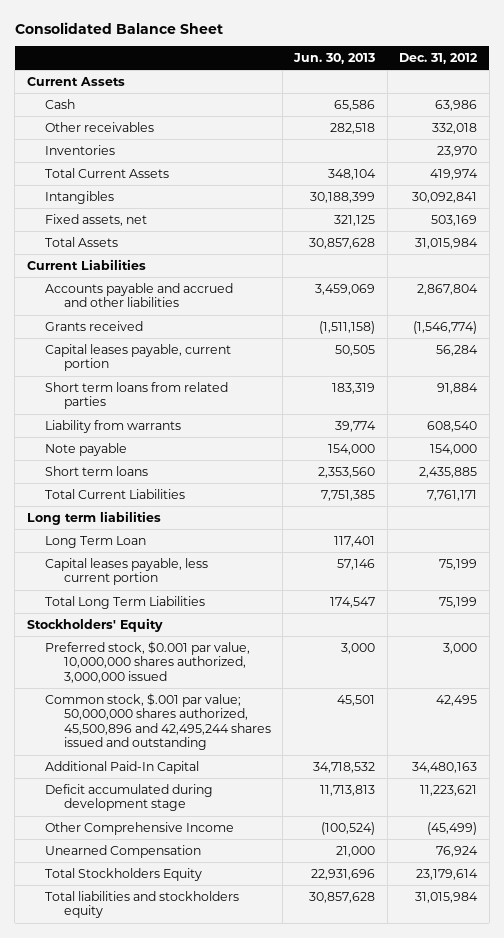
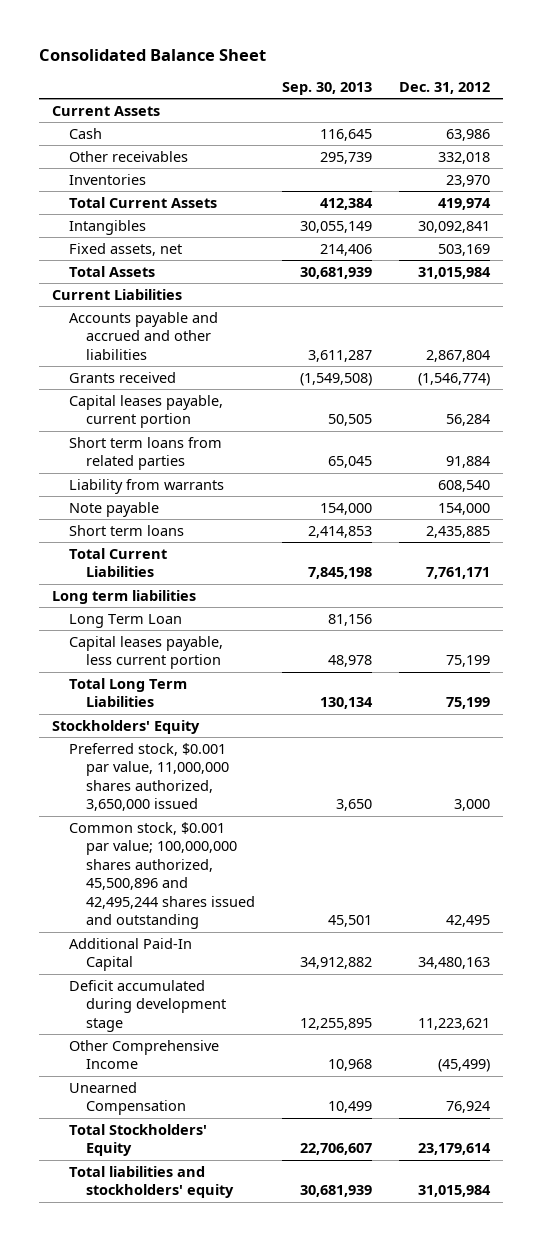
[293,52,376,64] Jun. 30, 2013 -> none
none -> [282,82,373,96] Sep. 30, 2013
[45,640,251,683] Preferred stock, $0.001 par value, 10,000,000 shares authorized, 3,000,000 issued -> [69,742,230,812] Preferred stock, $0.001 par value, 11,000,000 shares authorized, 3,650,000 issued
[45,692,271,751] Common stock, $.001 par value; 50,000,000 shares authorized, 45,500,896 and 42,495,244 shares issued and outstanding -> [69,821,256,930] Common stock, $0.001 par value; 100,000,000 shares authorized, 45,500,896 and 42,495,244 shares issued and outstanding
[45,867,203,881] Total Stockholders Equity -> [69,1123,208,1157] Total Stockholders' Equity
[45,890,240,919] Total liabilities and stockholders equity -> [69,1165,235,1199] Total liabilities and stockholders' equity

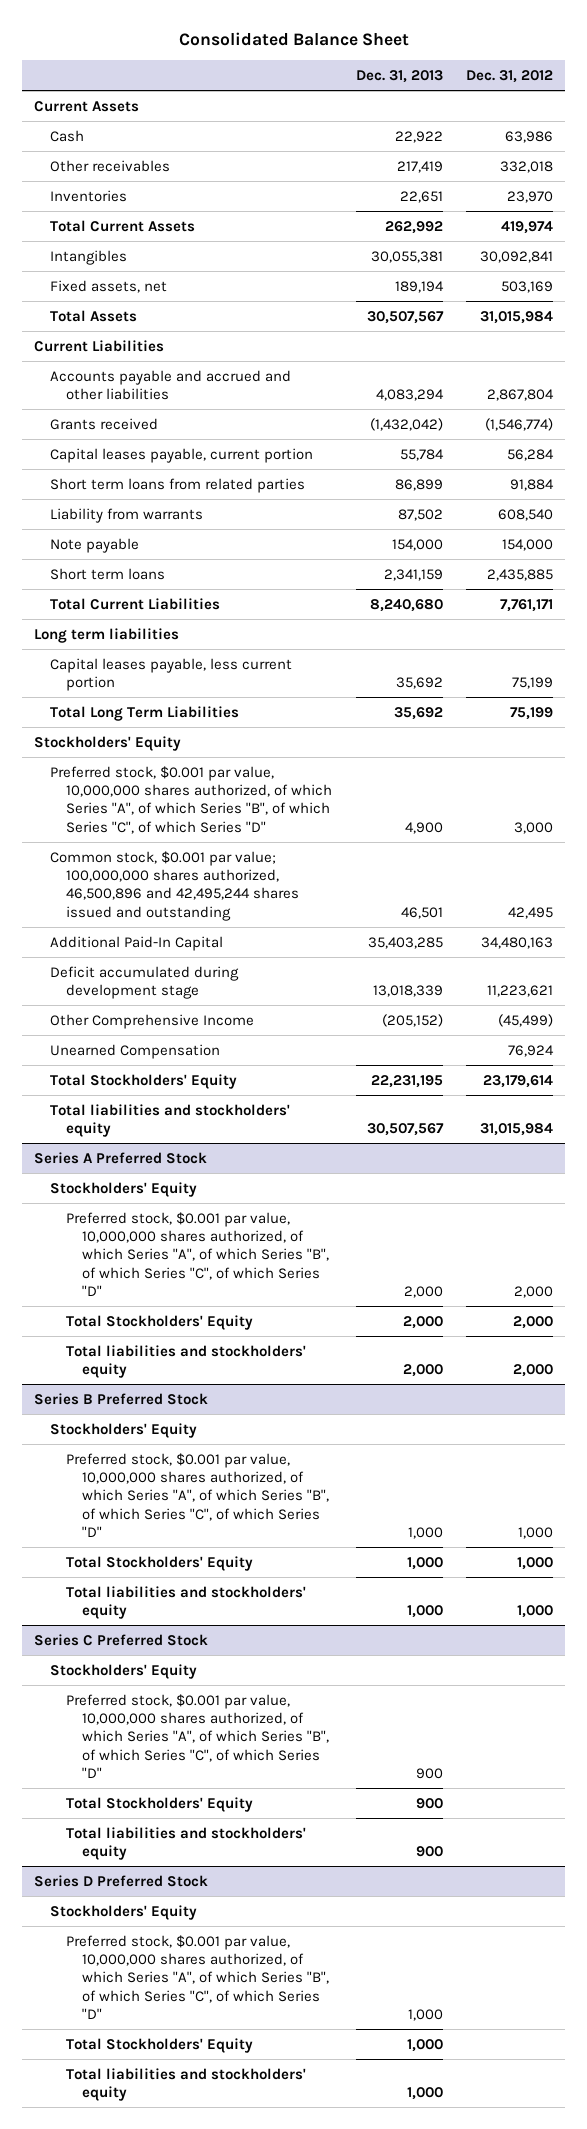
[282,82,373,96] Sep. 30, 2013 -> none
none -> [355,70,443,84] Dec. 31, 2013
[69,613,183,628] Long Term Loan -> none
[69,742,230,812] Preferred stock, $0.001 par value, 11,000,000 shares authorized, 3,650,000 issued -> [49,765,332,834] Preferred stock, $0.001 par value, 10,000,000 shares authorized, of which Series "A", of which Series "B", of which Series "C", of which Series "D"
[69,821,256,930] Common stock, $0.001 par value; 100,000,000 shares authorized, 45,500,896 and 42,495,244 shares issued and outstanding -> [49,850,299,921] Common stock, $0.001 par value; 100,000,000 shares authorized, 46,500,896 and 42,495,244 shares issued and outstanding
none -> [33,1151,207,1164] Series A Preferred Stock
none -> [49,1181,197,1197] Stockholders' Equity
none -> [65,1211,329,1296] Preferred stock, $0.001 par value, 10,000,000 shares authorized, of which Series "A", of which Series "B", of which Series "C", of which Series "D"
none -> [65,1314,253,1330] Total Stockholders' Equity
none -> [65,1344,306,1378] Total liabilities and stockholders' equity
none -> [33,1392,208,1405] Series B Preferred Stock
none -> [49,1422,197,1438] Stockholders' Equity
none -> [65,1452,329,1537] Preferred stock, $0.001 par value, 10,000,000 shares authorized, of which Series "A", of which Series "B", of which Series "C", of which Series "D"
none -> [65,1555,253,1571] Total Stockholders' Equity
none -> [65,1585,306,1619] Total liabilities and stockholders' equity
none -> [33,1633,208,1646] Series C Preferred Stock
none -> [49,1663,197,1679] Stockholders' Equity
none -> [65,1693,329,1778] Preferred stock, $0.001 par value, 10,000,000 shares authorized, of which Series "A", of which Series "B", of which Series "C", of which Series "D"
none -> [65,1796,253,1812] Total Stockholders' Equity
none -> [65,1826,306,1860] Total liabilities and stockholders' equity
none -> [33,1874,208,1887] Series D Preferred Stock
none -> [49,1904,197,1920] Stockholders' Equity
none -> [65,1934,329,2019] Preferred stock, $0.001 par value, 10,000,000 shares authorized, of which Series "A", of which Series "B", of which Series "C", of which Series "D"
none -> [65,2037,253,2053] Total Stockholders' Equity
none -> [65,2067,306,2101] Total liabilities and stockholders' equity

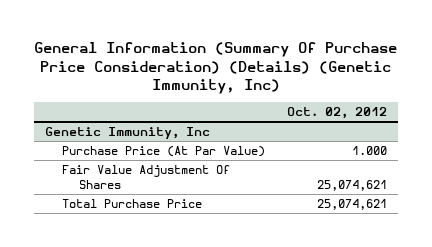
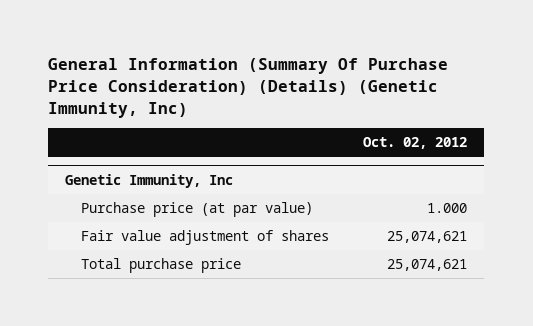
[62,146,266,158] Purchase Price (At Par Value) -> [81,202,314,218] Purchase price (at par value)
[62,165,231,189] Fair Value Adjustment Of Shares -> [81,230,330,246] Fair value adjustment of shares
[62,199,203,209] Total Purchase Price -> [81,258,242,274] Total purchase price

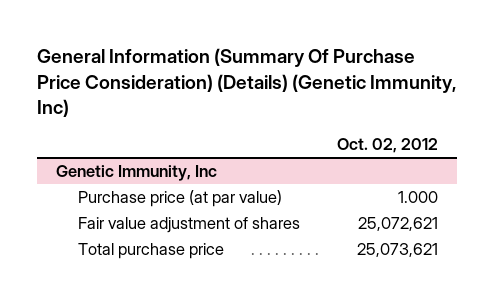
[387,231,468,244] 25,074,621 -> [358,217,439,232] 25,072,621
[387,259,468,272] 25,074,621 -> [357,243,439,258] 25,073,621

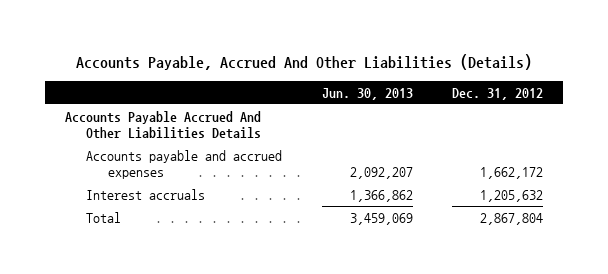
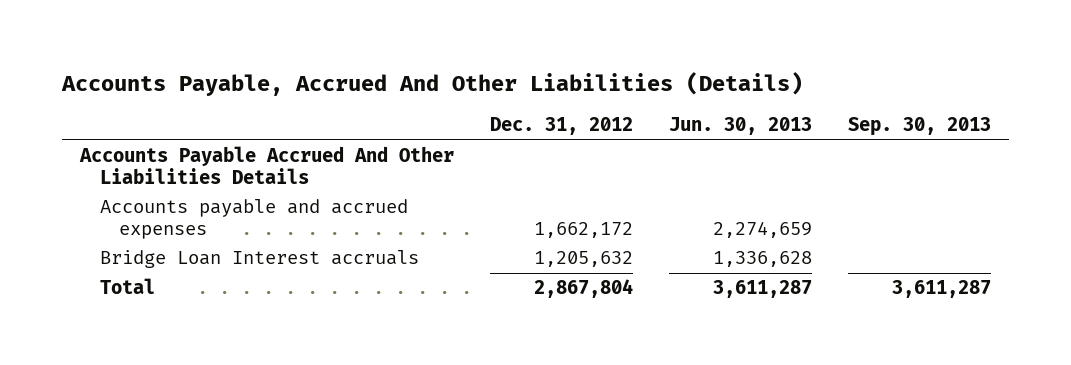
none -> [847,117,991,137] Sep. 30, 2013
[349,167,413,180] 2,092,207 -> [713,220,813,238] 2,274,659
[86,188,206,200] Interest accruals -> [99,250,419,269] Bridge Loan Interest accruals
[349,189,413,202] 1,366,862 -> [713,251,813,268] 1,336,628
[349,212,413,225] 3,459,069 -> [713,280,813,299] 3,611,287

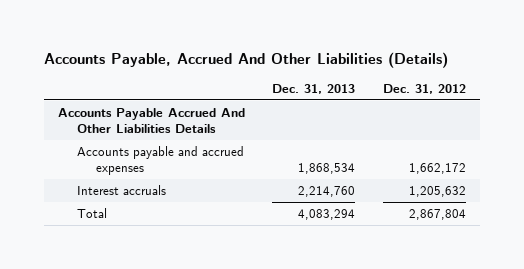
[669,117,813,136] Jun. 30, 2013 -> none
[847,117,991,137] Sep. 30, 2013 -> none
none -> [272,83,356,94] Dec. 31, 2013
[99,250,419,269] Bridge Loan Interest accruals -> [77,185,167,196] Interest accruals

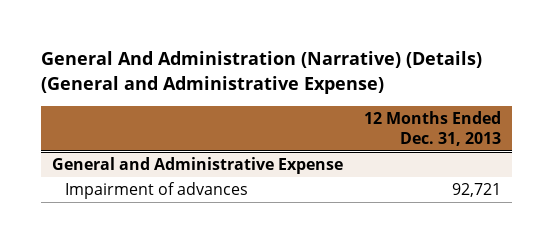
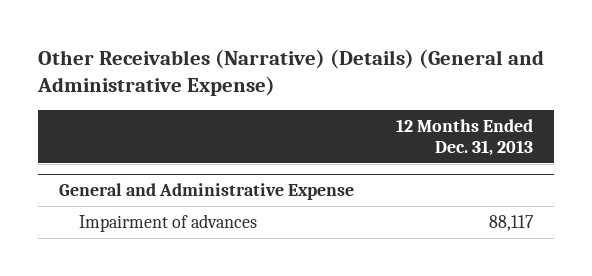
[40,51,482,94] General And Administration (Narrative) (Details) (General and Administrative Expense) -> [36,48,544,97] Other Receivables (Narrative) (Details) (General and Administrative Expense)
[452,182,502,197] 92,721 -> [489,214,535,231] 88,117

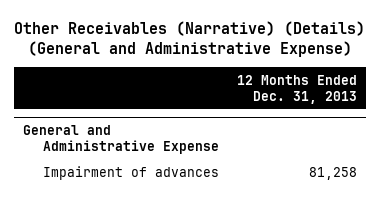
[489,214,535,231] 88,117 -> [308,166,357,180] 81,258

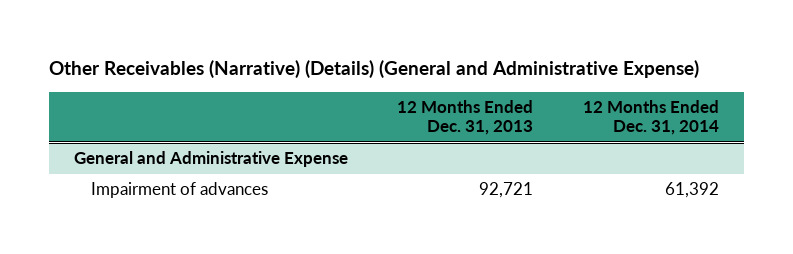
none -> [583,99,720,136] 12 Months Ended Dec. 31, 2014
[308,166,357,180] 81,258 -> [479,182,534,199] 92,721

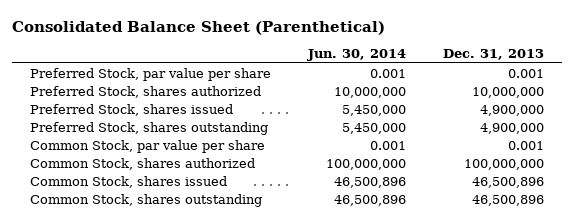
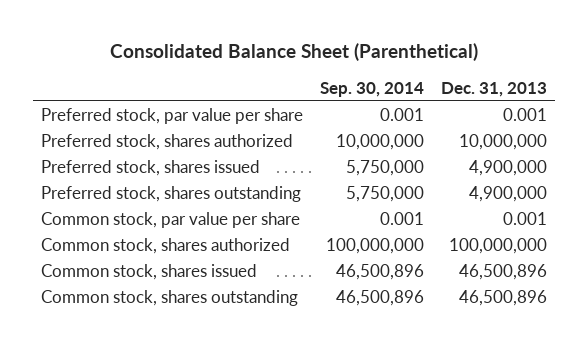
[306,49,406,62] Jun. 30, 2014 -> none
none -> [320,81,425,97] Sep. 30, 2014
[29,67,271,81] Preferred Stock, par value per share -> [41,107,304,124] Preferred stock, par value per share
[29,85,261,98] Preferred Stock, shares authorized -> [41,133,294,150] Preferred stock, shares authorized
[29,103,233,116] Preferred Stock, shares issued -> [41,159,261,176] Preferred stock, shares issued
[29,121,268,135] Preferred Stock, shares outstanding -> [41,185,302,202] Preferred stock, shares outstanding
[29,139,265,153] Common Stock, par value per share -> [41,211,301,228] Common stock, par value per share
[29,157,255,170] Common Stock, shares authorized -> [41,237,291,254] Common stock, shares authorized
[29,175,227,188] Common Stock, shares issued -> [41,263,258,280] Common stock, shares issued
[29,193,262,207] Common Stock, shares outstanding -> [41,289,299,306] Common stock, shares outstanding

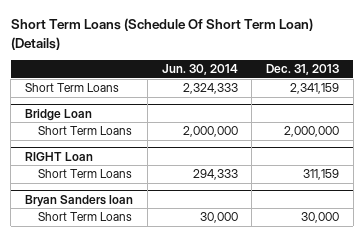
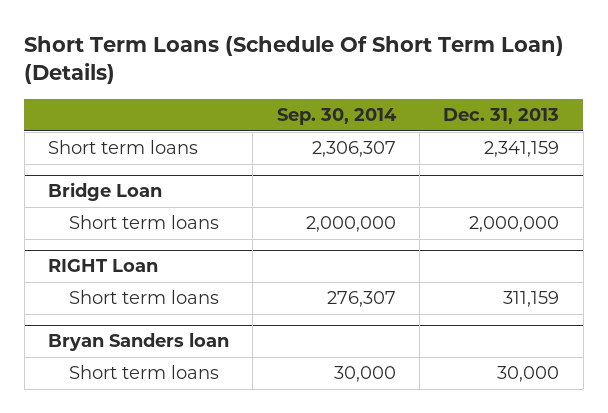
[161,64,238,76] Jun. 30, 2014 -> none
none -> [276,107,397,125] Sep. 30, 2014
[25,83,120,93] Short Term Loans -> [48,140,199,155] Short term loans
[37,126,132,136] Short Term Loans -> [68,215,219,230] Short term loans
[37,169,132,179] Short Term Loans -> [68,290,219,305] Short term loans
[37,212,132,222] Short Term Loans -> [68,365,219,380] Short term loans

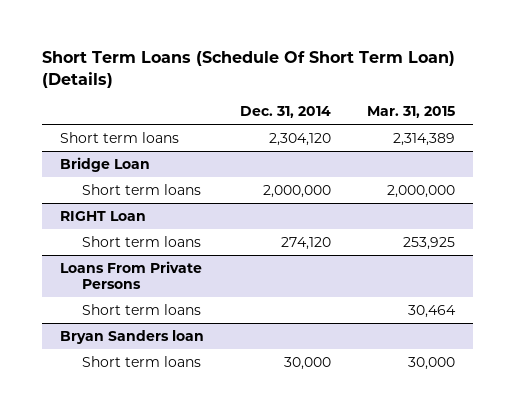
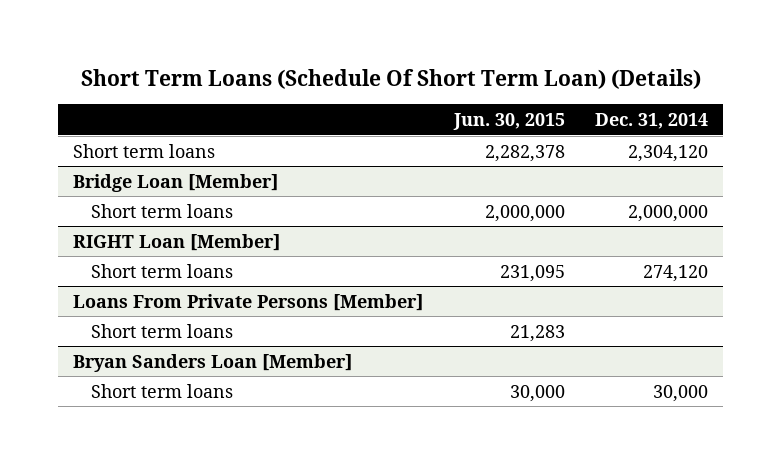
[366,105,455,118] Mar. 31, 2015 -> none
none -> [452,113,565,131] Jun. 30, 2015
[59,156,150,172] Bridge Loan -> [73,173,279,192] Bridge Loan [Member]
[59,210,146,221] RIGHT Loan -> [73,233,281,251] RIGHT Loan [Member]
[59,260,202,289] Loans From Private Persons -> [73,293,424,311] Loans From Private Persons [Member]
[59,329,204,344] Bryan Sanders loan -> [73,353,353,372] Bryan Sanders Loan [Member]

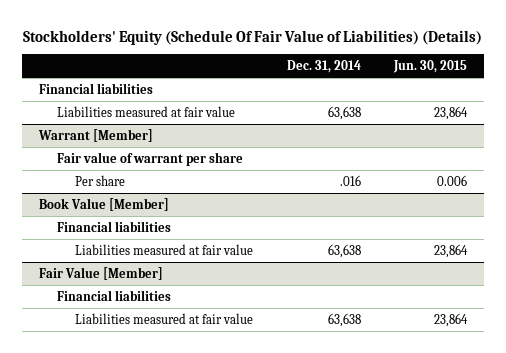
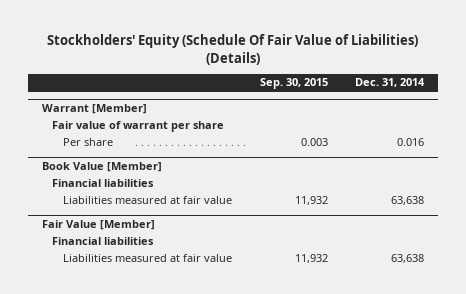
[393,60,468,74] Jun. 30, 2015 -> none
none -> [259,78,328,90] Sep. 30, 2015
[38,82,153,94] Financial liabilities -> none
[56,105,235,117] Liabilities measured at fair value -> none
[339,174,361,186] .016 -> [397,137,425,146] 0.016

